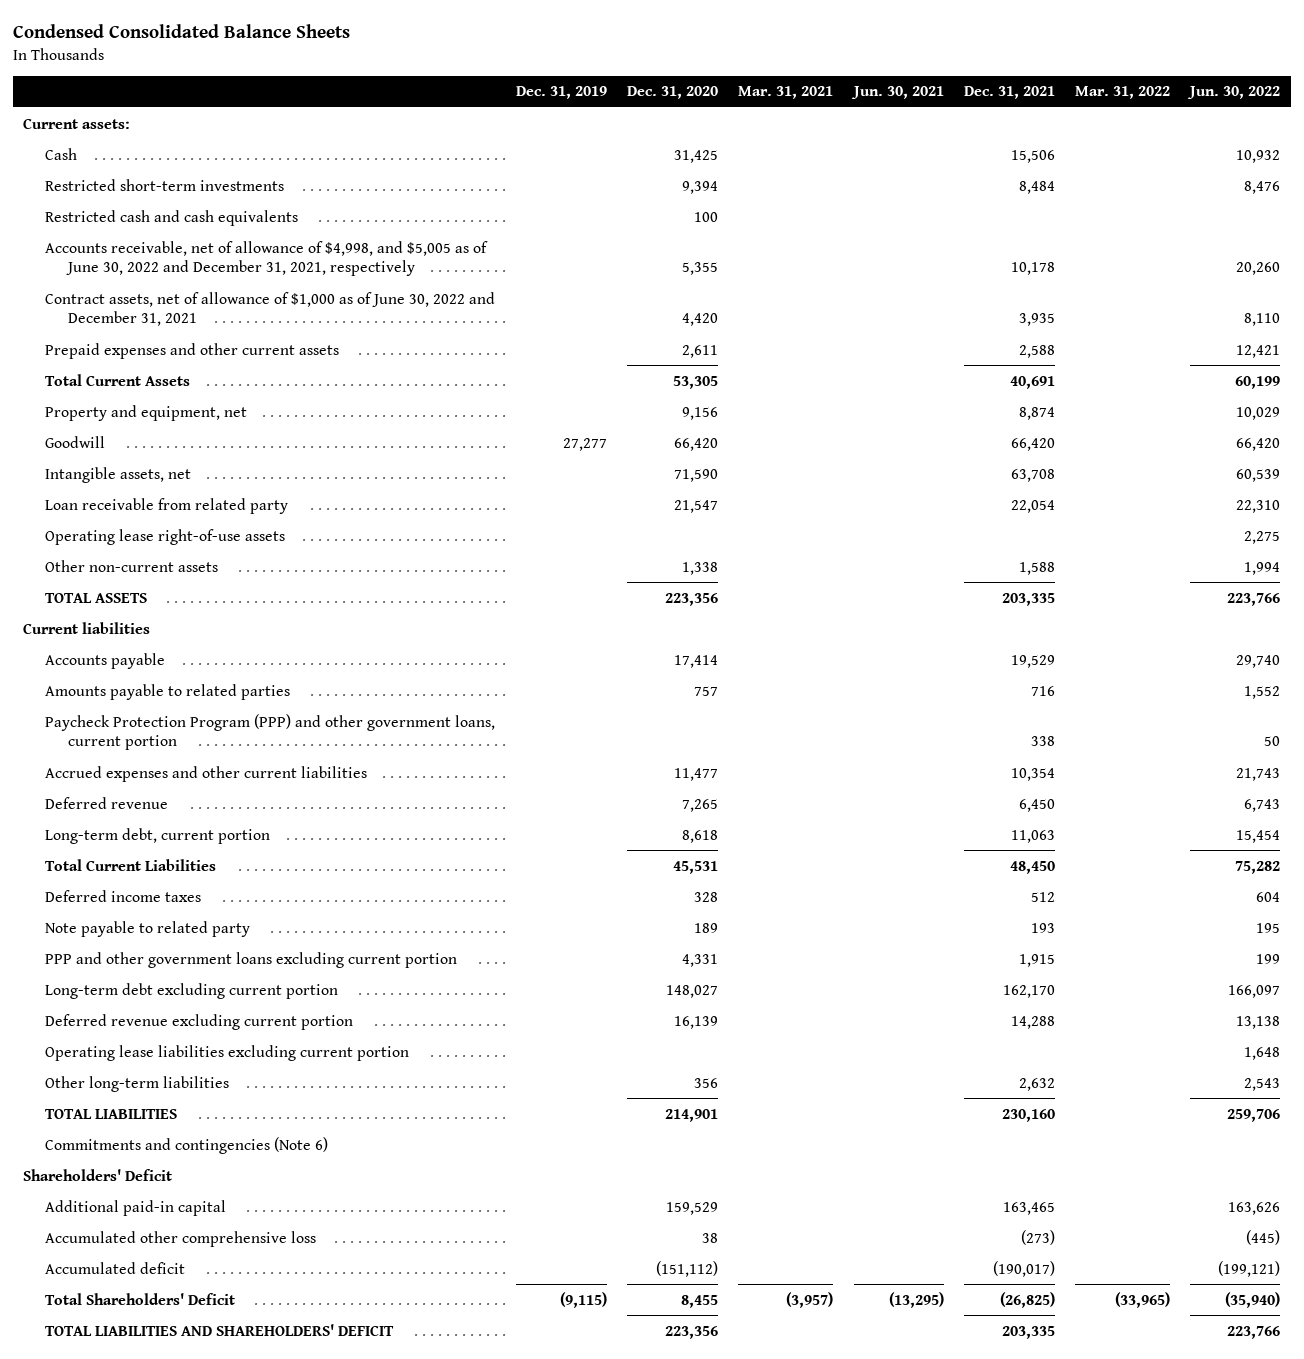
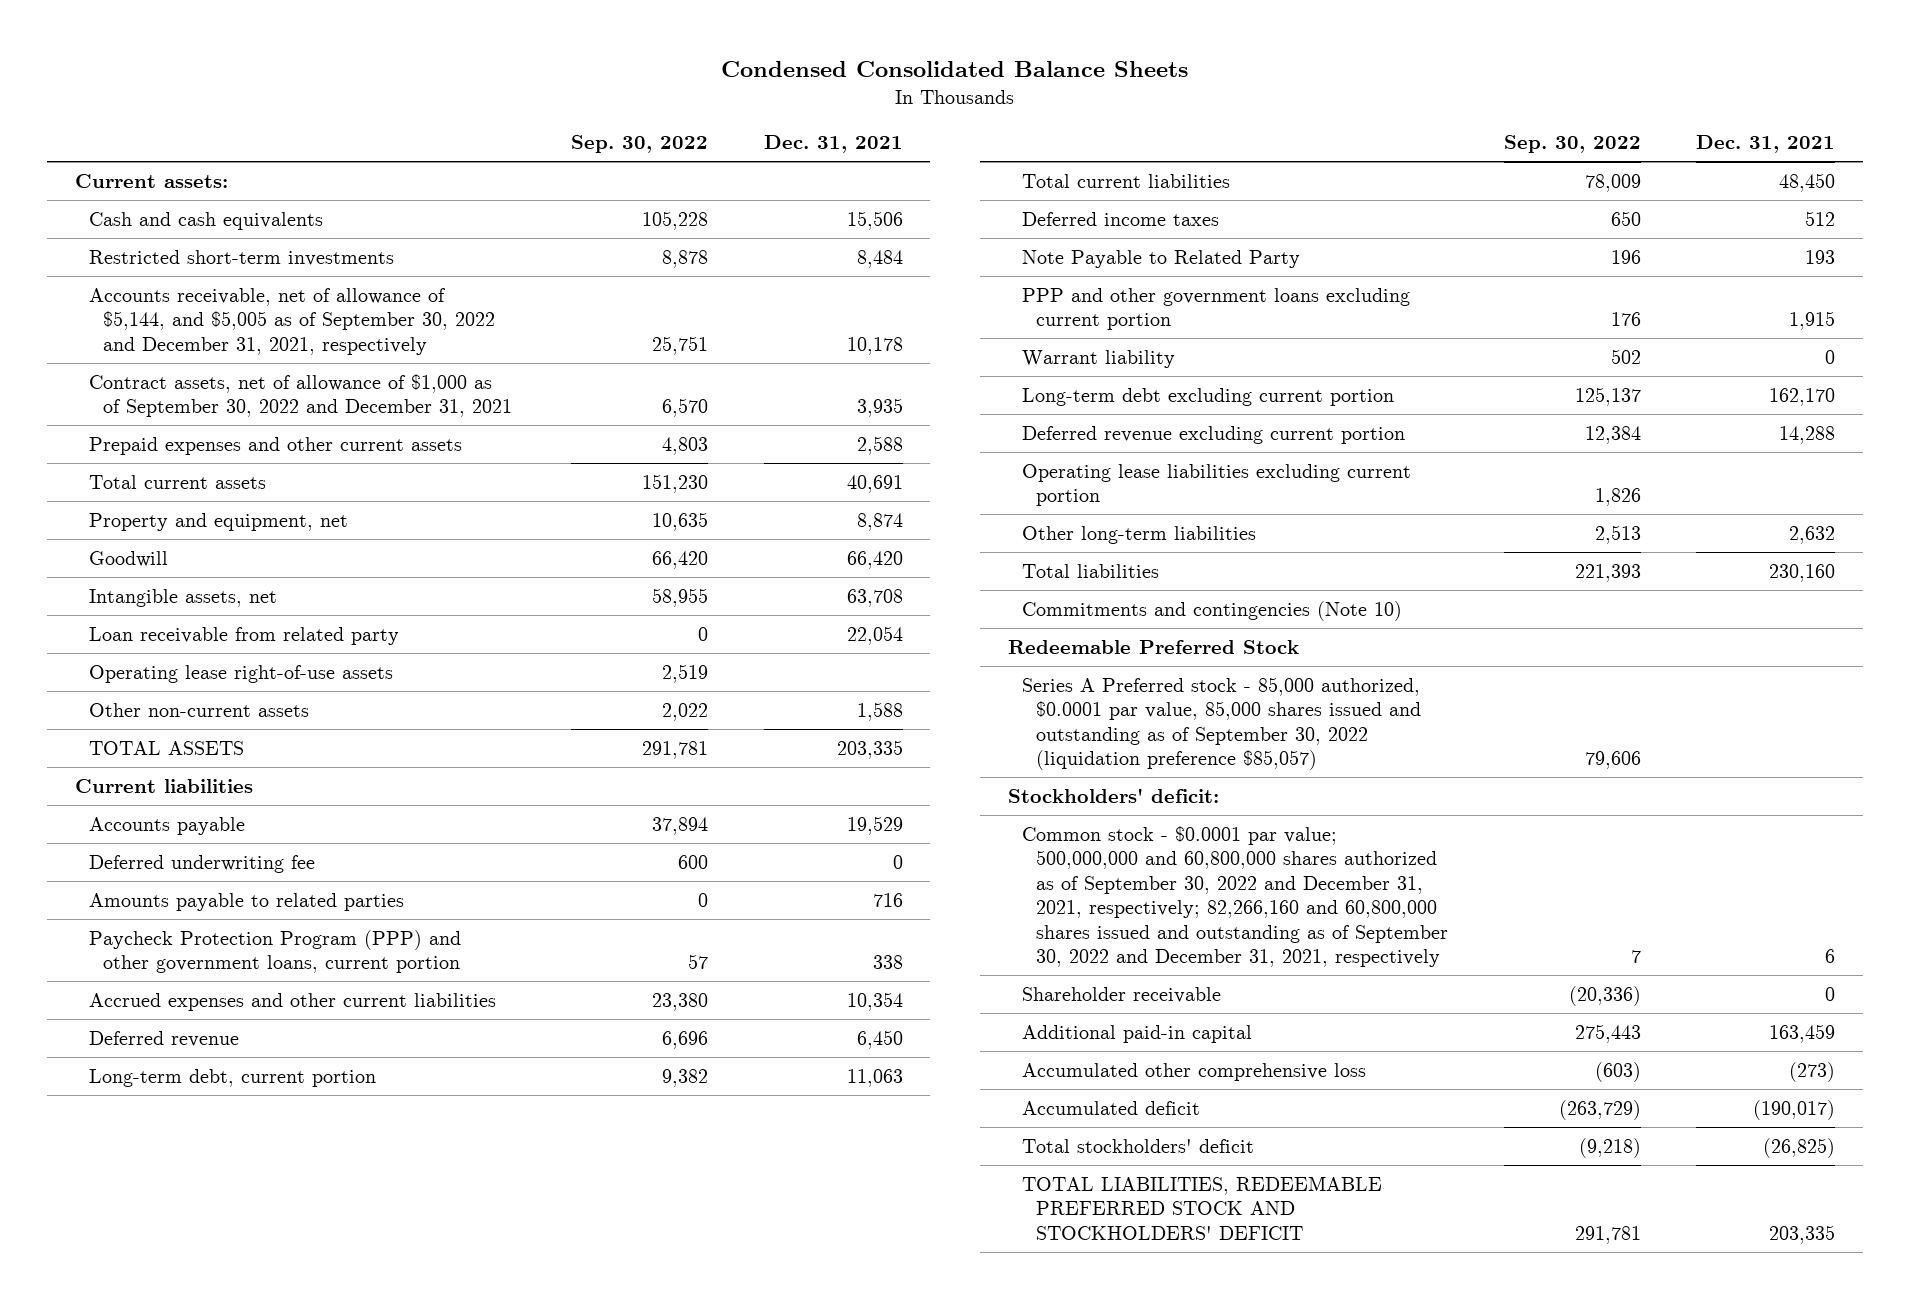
[515,86,607,100] Dec. 31, 2019 -> none
[627,86,719,100] Dec. 31, 2020 -> none
[738,86,834,100] Mar. 31, 2021 -> none
[850,86,944,100] Jun. 30, 2021 -> none
[1075,86,1171,100] Mar. 31, 2022 -> none
[1187,86,1281,100] Jun. 30, 2022 -> none
none -> [570,135,708,154] Sep. 30, 2022
[45,147,78,160] Cash -> [88,211,323,230] Cash and cash equivalents
[45,209,299,226] Restricted cash and cash equivalents -> none
[45,240,489,277] Accounts receivable, net of allowance of $4,998, and $5,005 as of June 30, 2022 and December 31, 2021, respectively -> [88,287,496,355] Accounts receivable, net of allowance of $5,144, and $5,005 as of September 30, 2022 and December 31, 2021, respectively
[45,291,496,327] Contract assets, net of allowance of $1,000 as of June 30, 2022 and December 31, 2021 -> [88,373,513,418] Contract assets, net of allowance of $1,000 as of September 30, 2022 and December 31, 2021
[45,373,191,386] Total Current Assets -> [88,474,266,489] Total current assets
none -> [88,854,315,873] Deferred underwriting fee
[45,858,217,871] Total Current Liabilities -> [1021,173,1230,188] Total current liabilities
[45,920,251,937] Note payable to related party -> [1021,249,1300,268] Note Payable to Related Party
none -> [1021,349,1175,368] Warrant liability
[45,1108,178,1119] TOTAL LIABILITIES -> [1021,563,1159,578] Total liabilities
[45,1136,329,1154] Commitments and contingencies (Note 6) -> [1021,600,1402,621] Commitments and contingencies (Note 10)
none -> [1007,639,1299,654] Redeemable Preferred Stock
none -> [1021,676,1421,771] Series A Preferred stock - 85,000 authorized, $0.0001 par value, 85,000 shares issued and outstanding as of September 30, 2022 (liquidation preference $85,057)
[23,1168,173,1181] Shareholders' Deficit -> [1007,787,1219,803] Stockholders' deficit:
none -> [1021,825,1448,968] Common stock - $0.0001 par value; 500,000,000 and 60,800,000 shares authorized as of September 30, 2022 and December 31, 2021, respectively; 82,266,160 and 60,800,000 shares issued and outstanding as of September 30, 2022 and December 31, 2021, respectively
none -> [1021,986,1221,1003] Shareholder receivable
[1002,1201,1055,1215] 163,465 -> [1769,1023,1836,1043] 163,459
[45,1292,236,1305] Total Shareholders' Deficit -> [1021,1138,1254,1153] Total stockholders' deficit
[45,1323,395,1336] TOTAL LIABILITIES AND SHAREHOLDERS' DEFICIT -> [1021,1175,1382,1240] TOTAL LIABILITIES, REDEEMABLE PREFERRED STOCK AND STOCKHOLDERS' DEFICIT

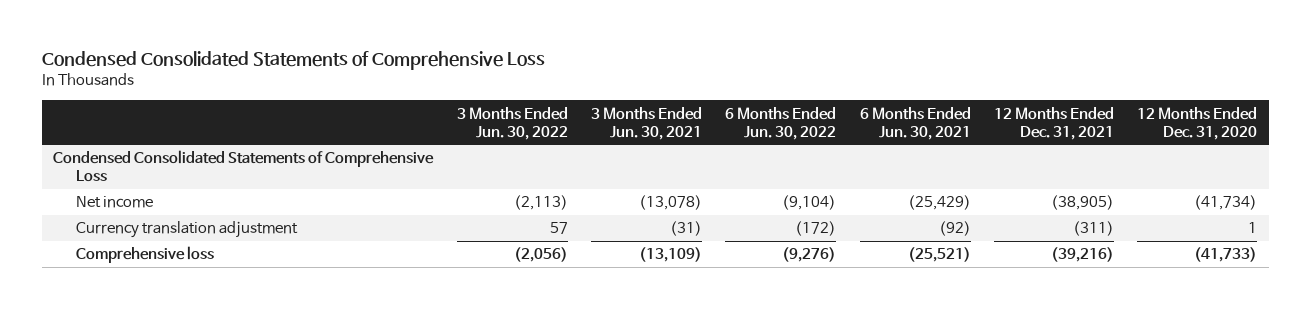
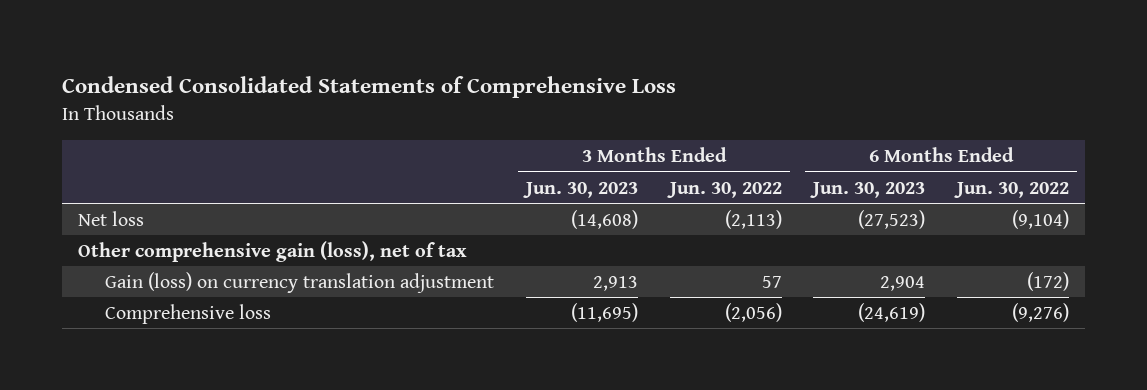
[590,106,702,140] 3 Months Ended Jun. 30, 2021 -> none
[859,106,971,140] 6 Months Ended Jun. 30, 2021 -> none
[993,106,1114,140] 12 Months Ended Dec. 31, 2021 -> none
[1137,106,1258,140] 12 Months Ended Dec. 31, 2020 -> none
none -> [522,181,638,198] Jun. 30, 2023
none -> [810,181,926,198] Jun. 30, 2023
[53,150,435,183] Condensed Consolidated Statements of Comprehensive Loss -> none
[76,196,154,209] Net income -> [77,210,144,226] Net loss
none -> [77,240,467,262] Other comprehensive gain (loss), net of tax
[76,221,299,239] Currency translation adjustment -> [105,271,495,293] Gain (loss) on currency translation adjustment

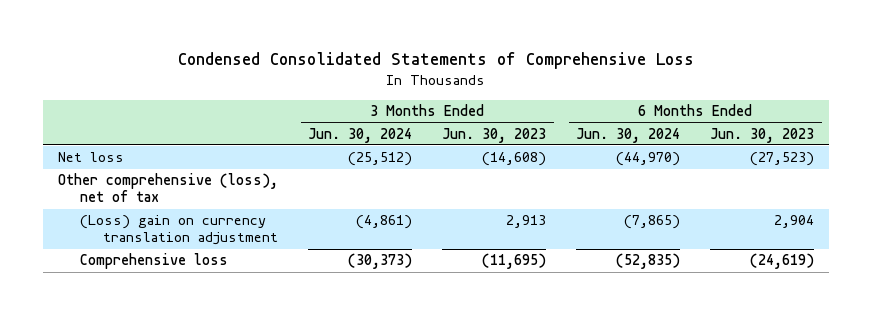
[666,181,782,198] Jun. 30, 2022 -> none
[954,181,1070,198] Jun. 30, 2022 -> none
none -> [308,127,413,143] Jun. 30, 2024
none -> [576,127,681,143] Jun. 30, 2024
[77,240,467,262] Other comprehensive gain (loss), net of tax -> [57,173,278,203] Other comprehensive (loss), net of tax
[105,271,495,293] Gain (loss) on currency translation adjustment -> [80,215,278,246] (Loss) gain on currency translation adjustment

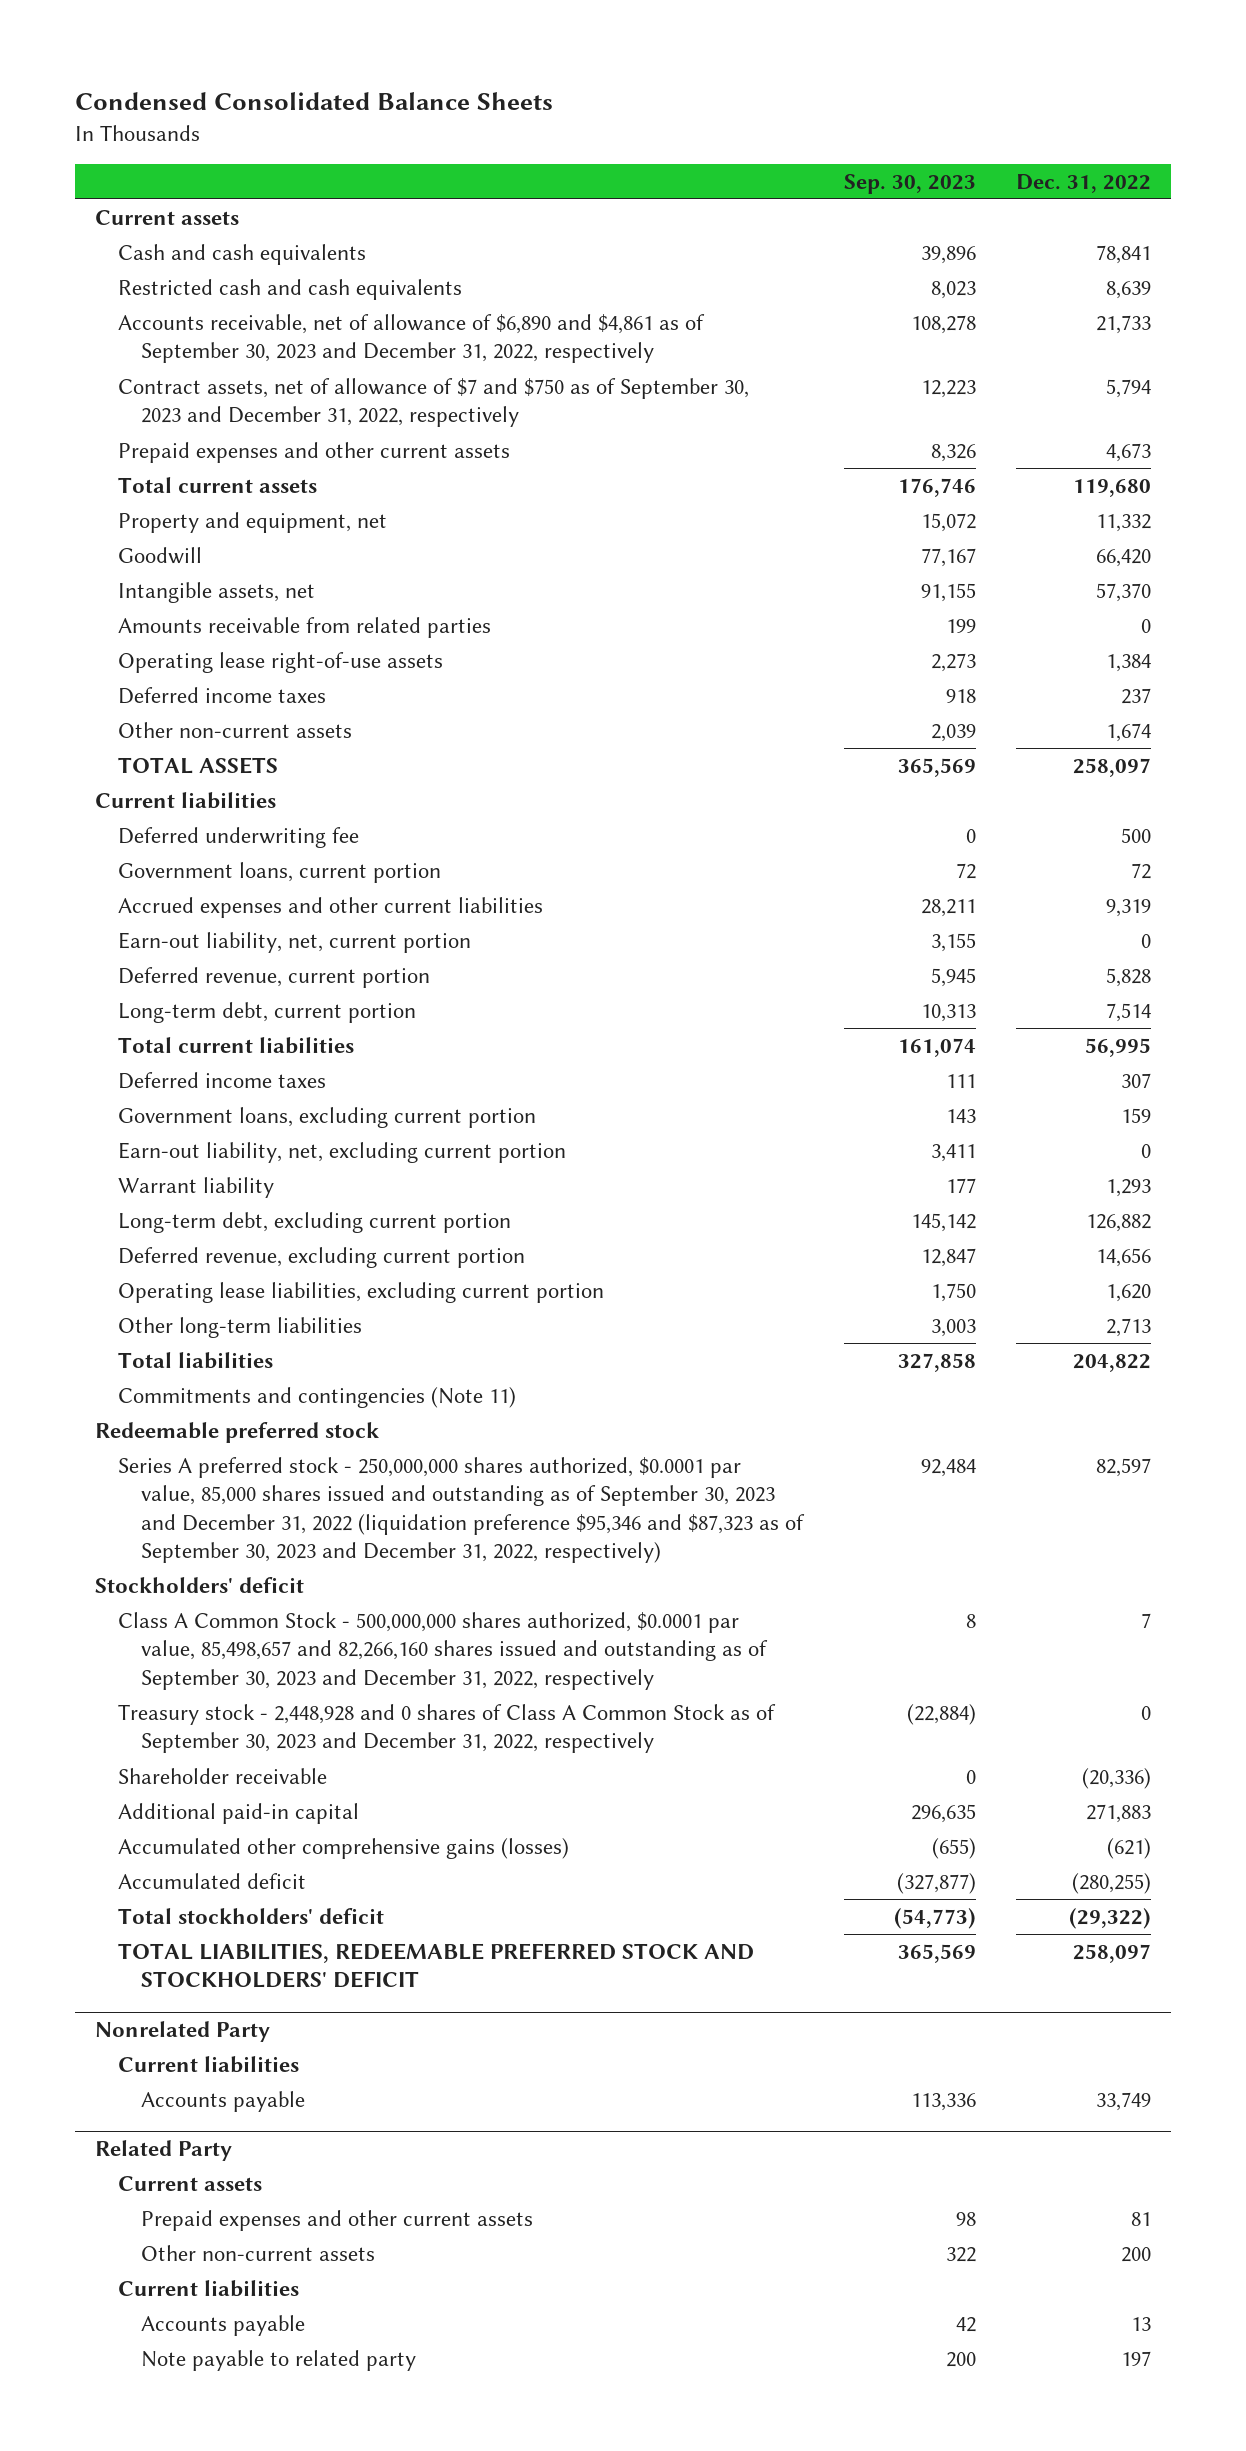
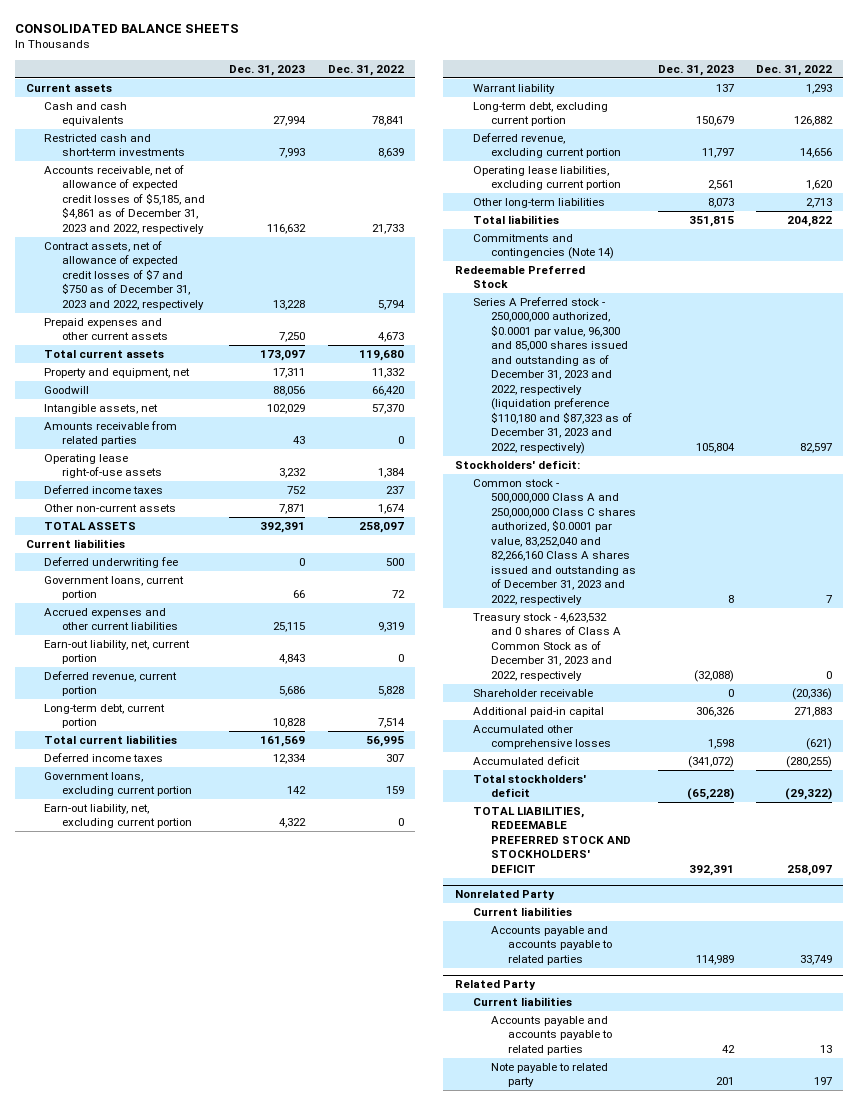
[74,92,553,111] Condensed Consolidated Balance Sheets -> [14,23,239,33] CONSOLIDATED BALANCE SHEETS
[843,173,976,194] Sep. 30, 2023 -> none
none -> [229,64,306,76] Dec. 31, 2023
[118,279,463,301] Restricted cash and cash equivalents -> [44,133,186,157] Restricted cash and short-term investments
[118,314,706,364] Accounts receivable, net of allowance of $6,890 and $4,861 as of September 30, 2023 and December 31, 2022, respectively -> [44,164,206,234] Accounts receivable, net of allowance of expected credit losses of $5,185, and $4,861 as of December 31, 2023 and 2022, respectively
[118,378,750,428] Contract assets, net of allowance of $7 and $750 as of September 30, 2023 and December 31, 2022, respectively -> [44,240,205,310] Contract assets, net of allowance of expected credit losses of $7 and $750 as of December 31, 2023 and 2022, respectively
[118,1387,517,1409] Commitments and contingencies (Note 11) -> [472,233,614,260] Commitments and contingencies (Note 14)
[95,1422,380,1444] Redeemable preferred stock -> [454,265,585,289] Redeemable Preferred Stock
[118,1457,806,1564] Series A preferred stock - 250,000,000 shares authorized, $0.0001 par value, 85,000 shares issued and outstanding as of September 30, 2023 and December 31, 2022 (liquidation preference $95,346 and $87,323 as of September 30, 2023 and December 31, 2022, respectively) -> [472,296,632,454] Series A Preferred stock - 250,000,000 authorized, $0.0001 par value, 96,300 and 85,000 shares issued and outstanding as of December 31, 2023 and 2022, respectively (liquidation preference $110,180 and $87,323 as of December 31, 2023 and 2022, respectively)
[95,1577,305,1594] Stockholders' deficit -> [454,459,580,469] Stockholders' deficit:
[118,1612,769,1690] Class A Common Stock - 500,000,000 shares authorized, $0.0001 par value, 85,498,657 and 82,266,160 shares issued and outstanding as of September 30, 2023 and December 31, 2022, respectively -> [472,478,636,605] Common stock - 500,000,000 Class A and 250,000,000 Class C shares authorized, $0.0001 par value, 83,252,040 and 82,266,160 Class A shares issued and outstanding as of December 31, 2023 and 2022, respectively
[118,1704,777,1754] Treasury stock - 2,448,928 and 0 shares of Class A Common Stock as of September 30, 2023 and December 31, 2022, respectively -> [472,612,621,681] Treasury stock - 4,623,532 and 0 shares of Class A Common Stock as of December 31, 2023 and 2022, respectively
[118,1838,570,1860] Accumulated other comprehensive gains (losses) -> [472,724,611,750] Accumulated other comprehensive losses
[141,2091,306,2113] Accounts payable -> [490,925,613,965] Accounts payable and accounts payable to related parties
[118,2176,263,2192] Current assets -> none
[141,2210,534,2232] Prepaid expenses and other current assets -> none
[141,2245,376,2262] Other non-current assets -> none
[141,2315,306,2337] Accounts payable -> [490,1015,613,1055] Accounts payable and accounts payable to related parties

